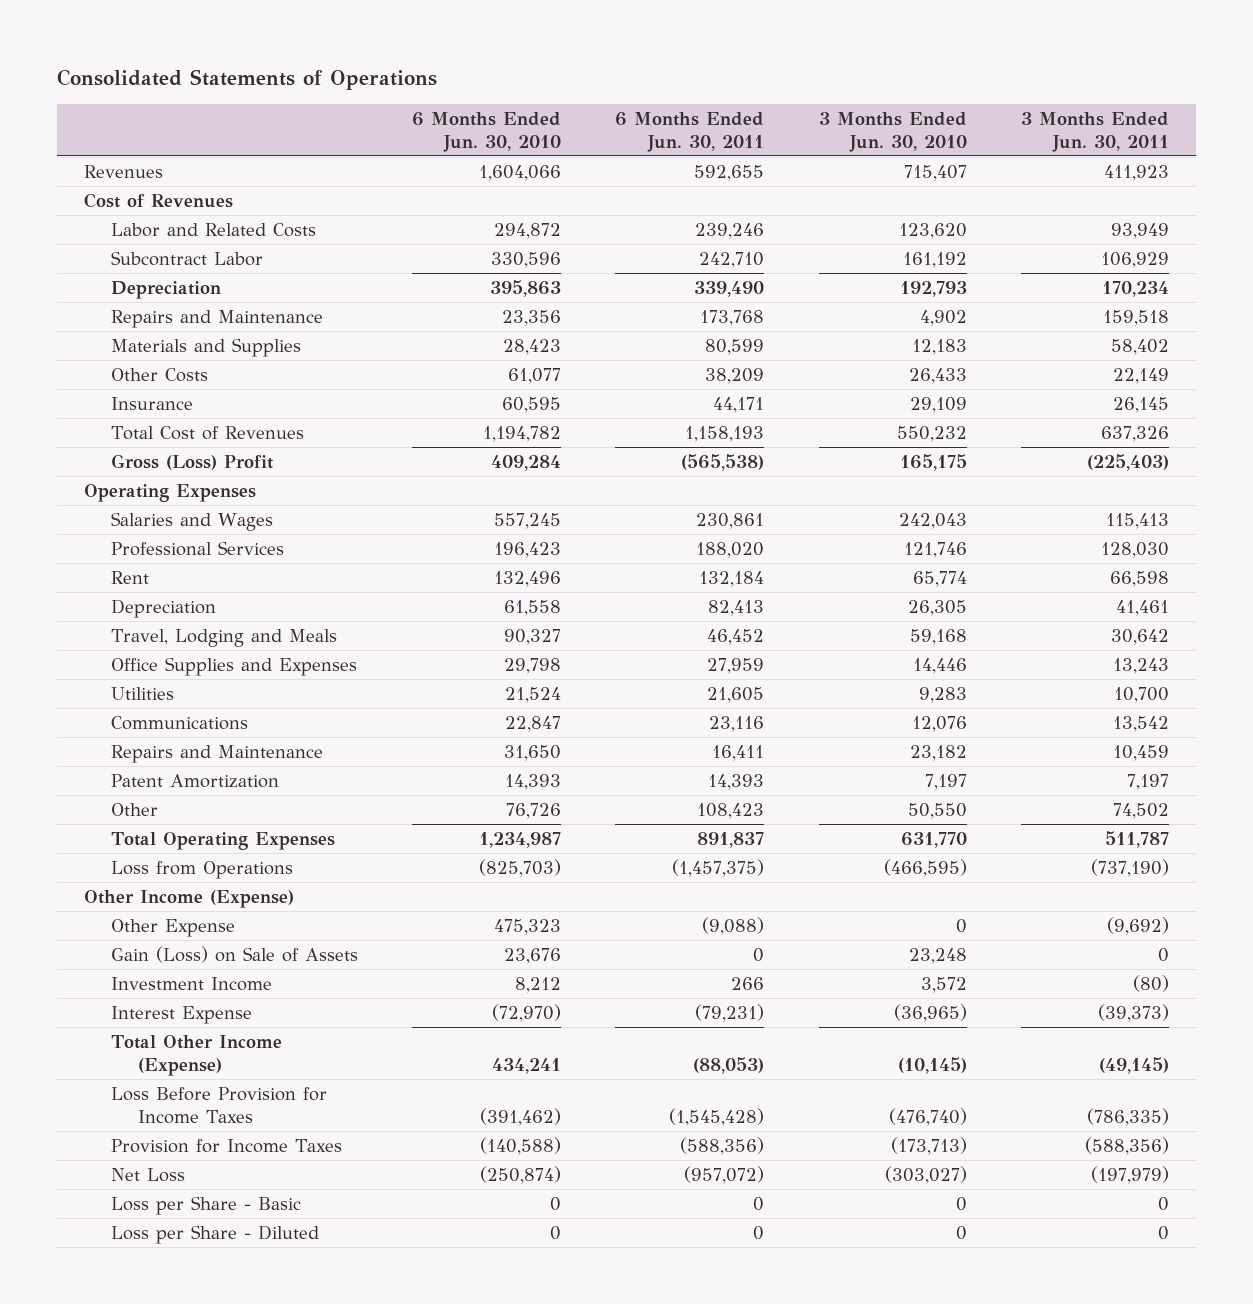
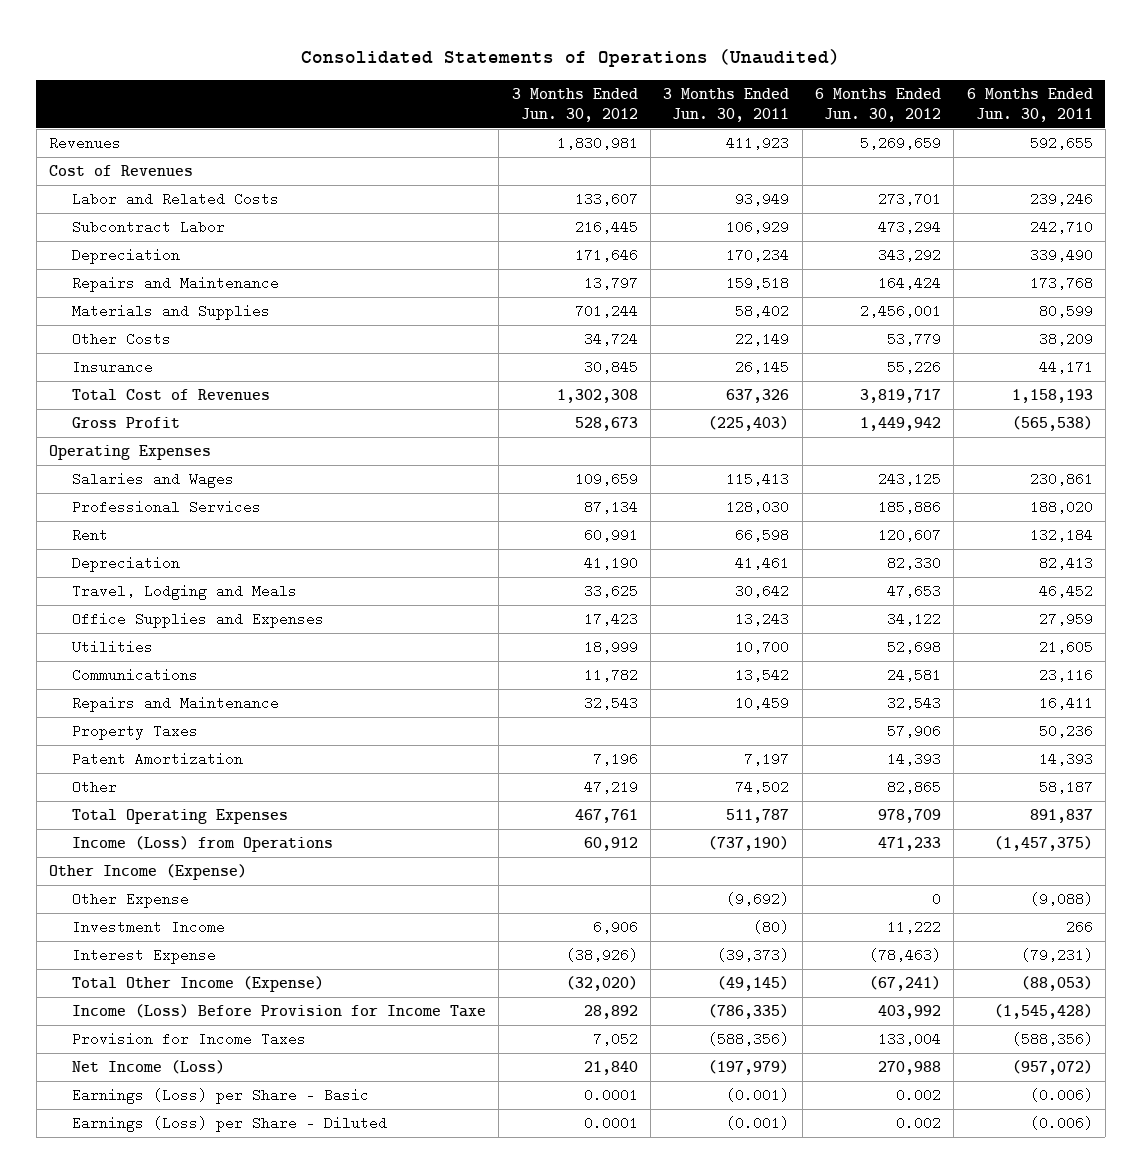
[56,69,437,91] Consolidated Statements of Operations -> [300,48,840,67] Consolidated Statements of Operations (Unaudited)
[412,111,562,152] 6 Months Ended Jun. 30, 2010 -> none
[818,111,967,152] 3 Months Ended Jun. 30, 2010 -> none
none -> [511,88,638,123] 3 Months Ended Jun. 30, 2012
none -> [814,88,941,123] 6 Months Ended Jun. 30, 2012
[111,453,274,470] Gross (Loss) Profit -> [72,417,181,429] Gross Profit
none -> [72,724,199,741] Property Taxes
[697,802,765,819] 108,423 -> [1038,780,1093,795] 58,187
[111,860,294,879] Loss from Operations -> [72,836,334,853] Income (Loss) from Operations
[111,945,359,963] Gain (Loss) on Sale of Assets -> none
[111,1086,328,1124] Loss Before Provision for Income Taxes -> [72,1004,487,1019] Income (Loss) Before Provision for Income Taxe
[111,1167,186,1182] Net Loss -> [72,1060,226,1075] Net Income (Loss)
[111,1195,302,1215] Loss per Share - Basic -> [72,1088,370,1105] Earnings (Loss) per Share - Basic
[753,1196,765,1211] 0 -> [1029,1088,1093,1103] (0.006)
[1157,1196,1169,1211] 0 -> [726,1088,790,1103] (0.001)
[111,1224,320,1244] Loss per Share - Diluted -> [72,1116,388,1133] Earnings (Loss) per Share - Diluted
[753,1225,765,1240] 0 -> [1029,1116,1093,1131] (0.006)
[1157,1225,1169,1240] 0 -> [726,1116,790,1131] (0.001)

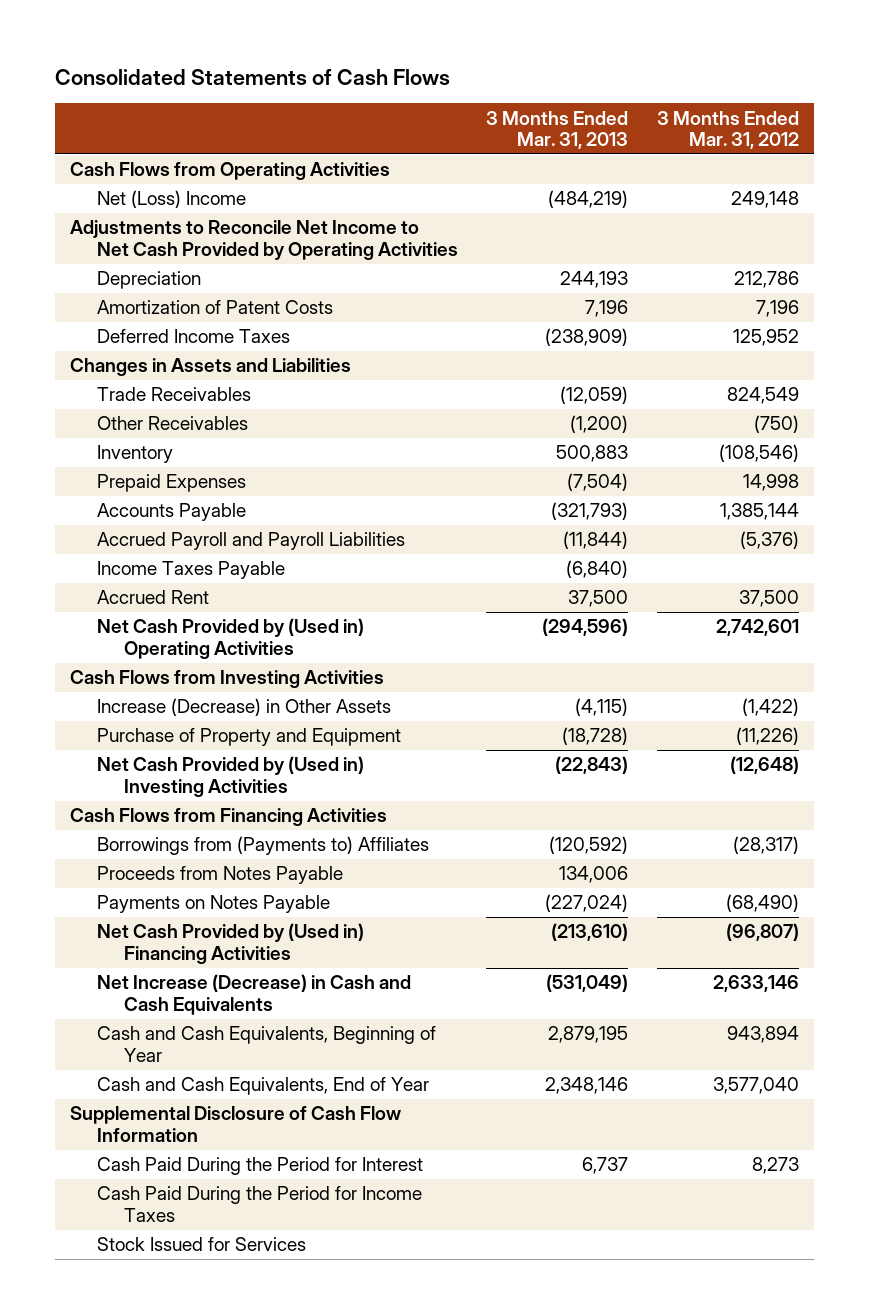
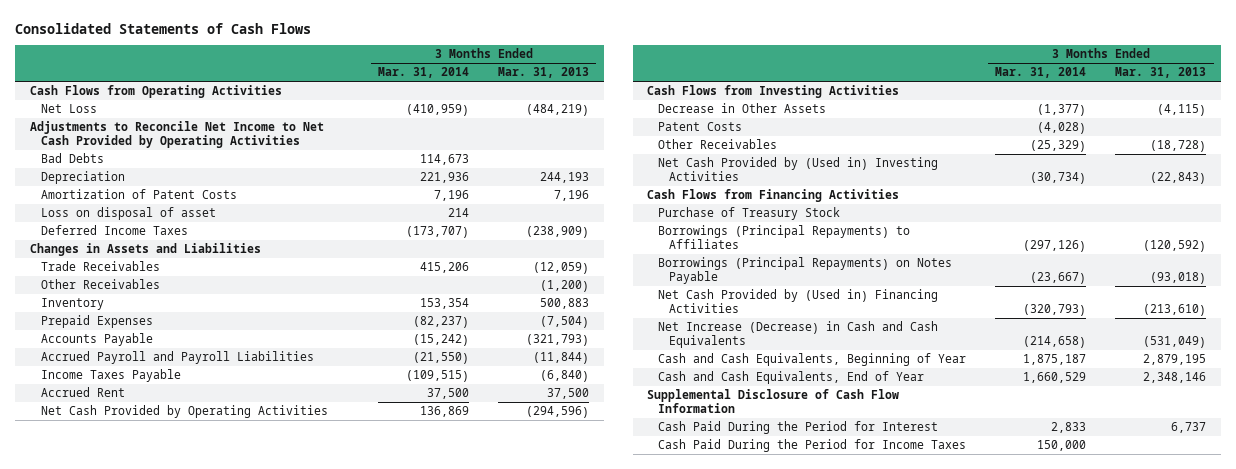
[657,110,800,150] 3 Months Ended Mar. 31, 2012 -> none
none -> [377,67,469,79] Mar. 31, 2014
[96,190,246,209] Net (Loss) Income -> [40,104,97,114] Net Loss
none -> [40,153,104,164] Bad Debts
none -> [40,207,216,221] Loss on disposal of asset
[96,618,364,660] Net Cash Provided by (Used in) Operating Activities -> [40,405,328,419] Net Cash Provided by Operating Activities
[96,698,391,717] Increase (Decrease) in Other Assets -> [658,103,827,114] Decrease in Other Assets
none -> [658,122,743,132] Patent Costs
[96,728,401,747] Purchase of Property and Equipment -> [658,139,778,150] Other Receivables
[96,866,343,885] Proceeds from Notes Payable -> none
none -> [658,207,841,221] Purchase of Treasury Stock
[96,836,429,856] Borrowings from (Payments to) Affiliates -> [658,225,911,249] Borrowings (Principal Repayments) to Affiliates
[96,895,330,914] Payments on Notes Payable -> [658,257,953,284] Borrowings (Principal Repayments) on Notes Payable
[545,894,629,913] (227,024) -> [1150,271,1207,284] (93,018)
[96,1237,306,1252] Stock Issued for Services -> none

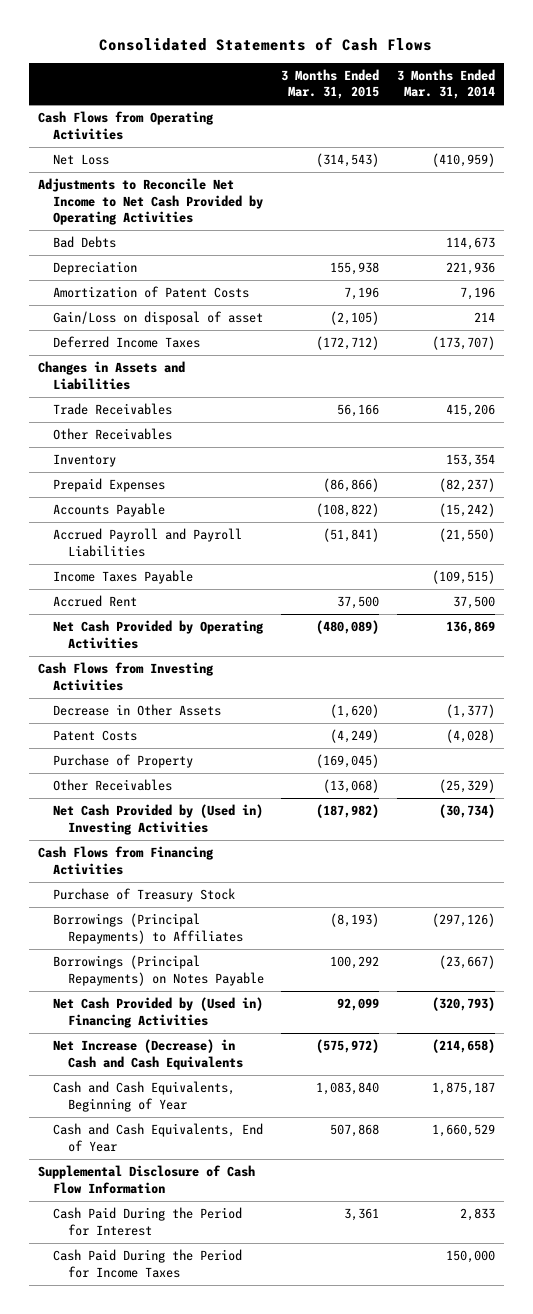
[498,67,590,79] Mar. 31, 2013 -> none
none -> [281,68,380,100] 3 Months Ended Mar. 31, 2015
[40,207,216,221] Loss on disposal of asset -> [52,311,263,326] Gain/Loss on disposal of asset
none -> [52,754,193,769] Purchase of Property

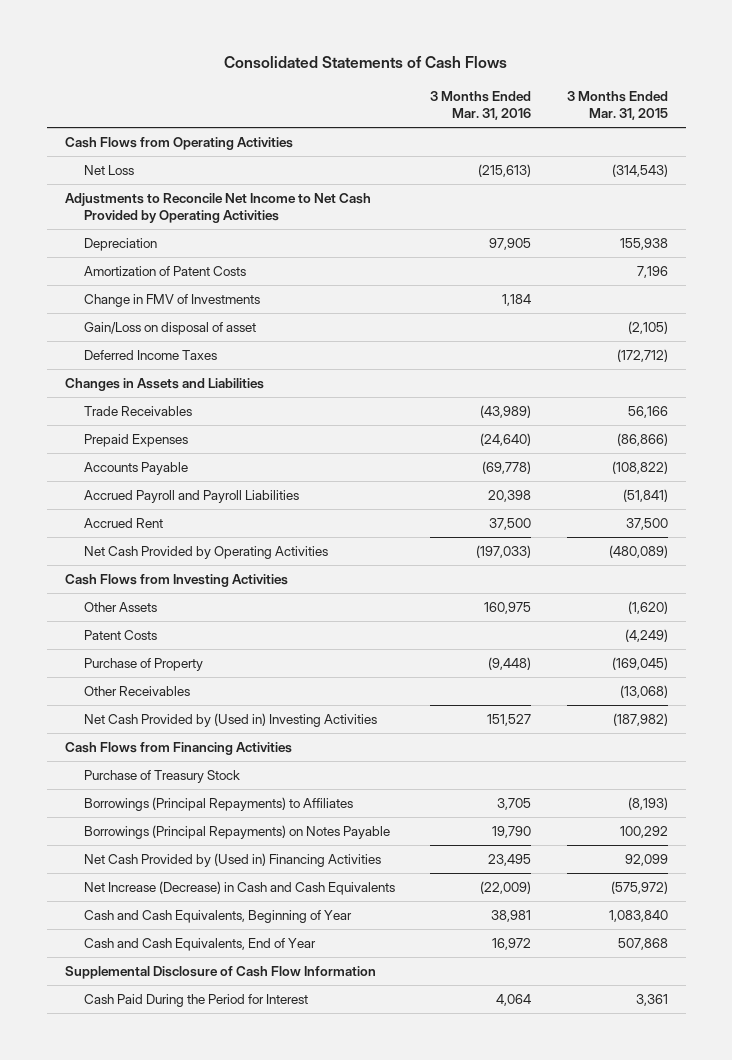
[396,68,495,100] 3 Months Ended Mar. 31, 2014 -> none
none -> [430,90,532,121] 3 Months Ended Mar. 31, 2016
[52,236,116,249] Bad Debts -> none
none -> [83,293,260,307] Change in FMV of Investments
[52,428,172,441] Other Receivables -> none
[52,454,116,468] Inventory -> none
[52,570,193,585] Income Taxes Payable -> none
[52,704,221,717] Decrease in Other Assets -> [83,601,157,612] Other Assets
[52,1249,242,1278] Cash Paid During the Period for Income Taxes -> none

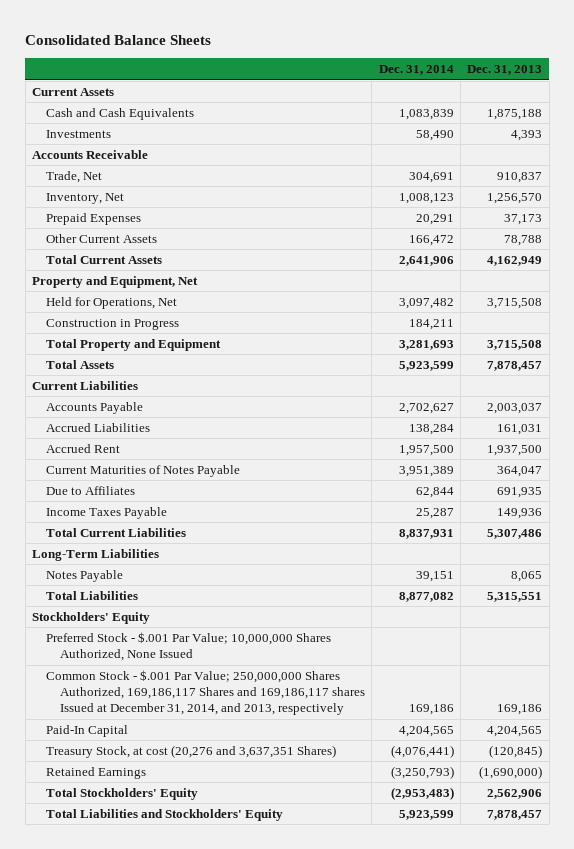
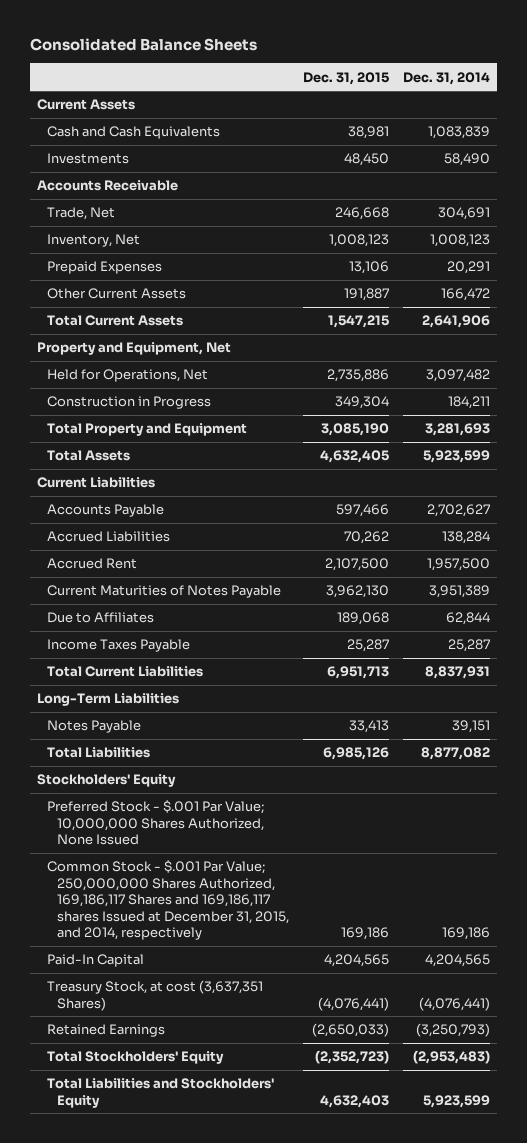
[467,65,543,76] Dec. 31, 2013 -> none
none -> [303,71,390,85] Dec. 31, 2015
[46,669,366,716] Common Stock - $.001 Par Value; 250,000,000 Shares Authorized, 169,186,117 Shares and 169,186,117 shares Issued at December 31, 2014, and 2013, respectively -> [46,860,289,941] Common Stock - $.001 Par Value; 250,000,000 Shares Authorized, 169,186,117 Shares and 169,186,117 shares Issued at December 31, 2015, and 2014, respectively
[46,744,337,758] Treasury Stock, at cost (20,276 and 3,637,351 Shares) -> [46,980,263,1011] Treasury Stock, at cost (3,637,351 Shares)

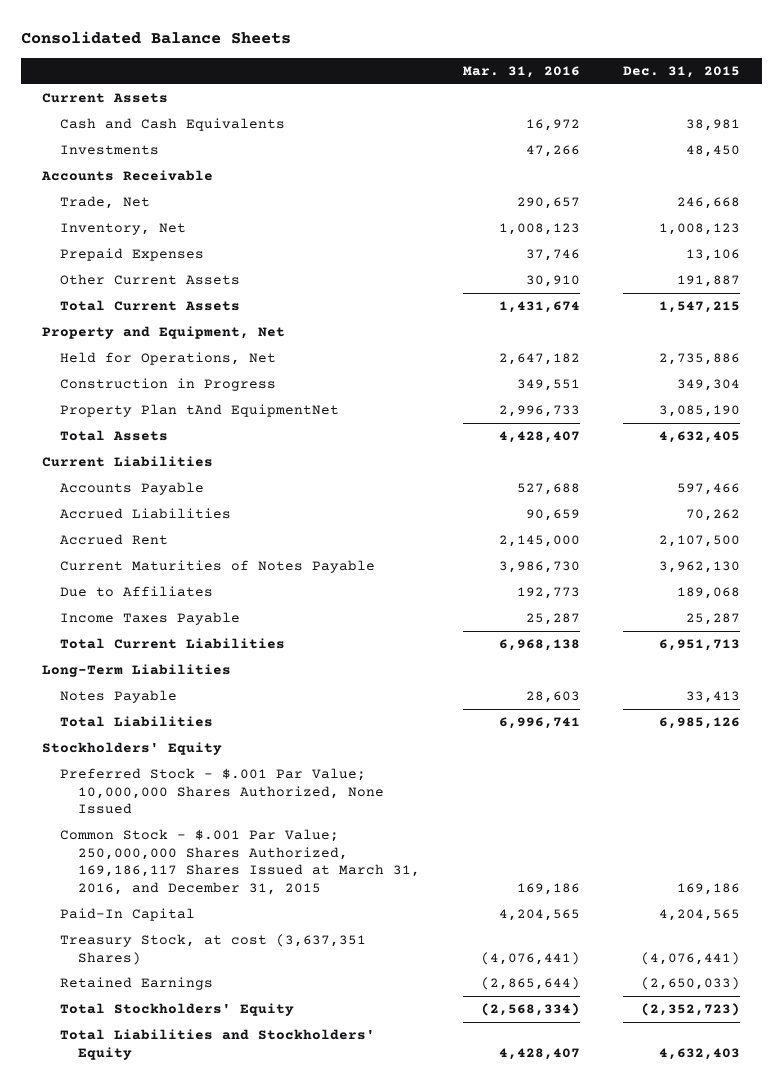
[403,71,491,85] Dec. 31, 2014 -> none
none -> [463,65,581,78] Mar. 31, 2016
[46,423,247,437] Total Property and Equipment -> [60,404,340,418] Property Plan tAnd EquipmentNet
[46,860,289,941] Common Stock - $.001 Par Value; 250,000,000 Shares Authorized, 169,186,117 Shares and 169,186,117 shares Issued at December 31, 2015, and 2014, respectively -> [60,829,420,895] Common Stock - $.001 Par Value; 250,000,000 Shares Authorized, 169,186,117 Shares Issued at March 31, 2016, and December 31, 2015

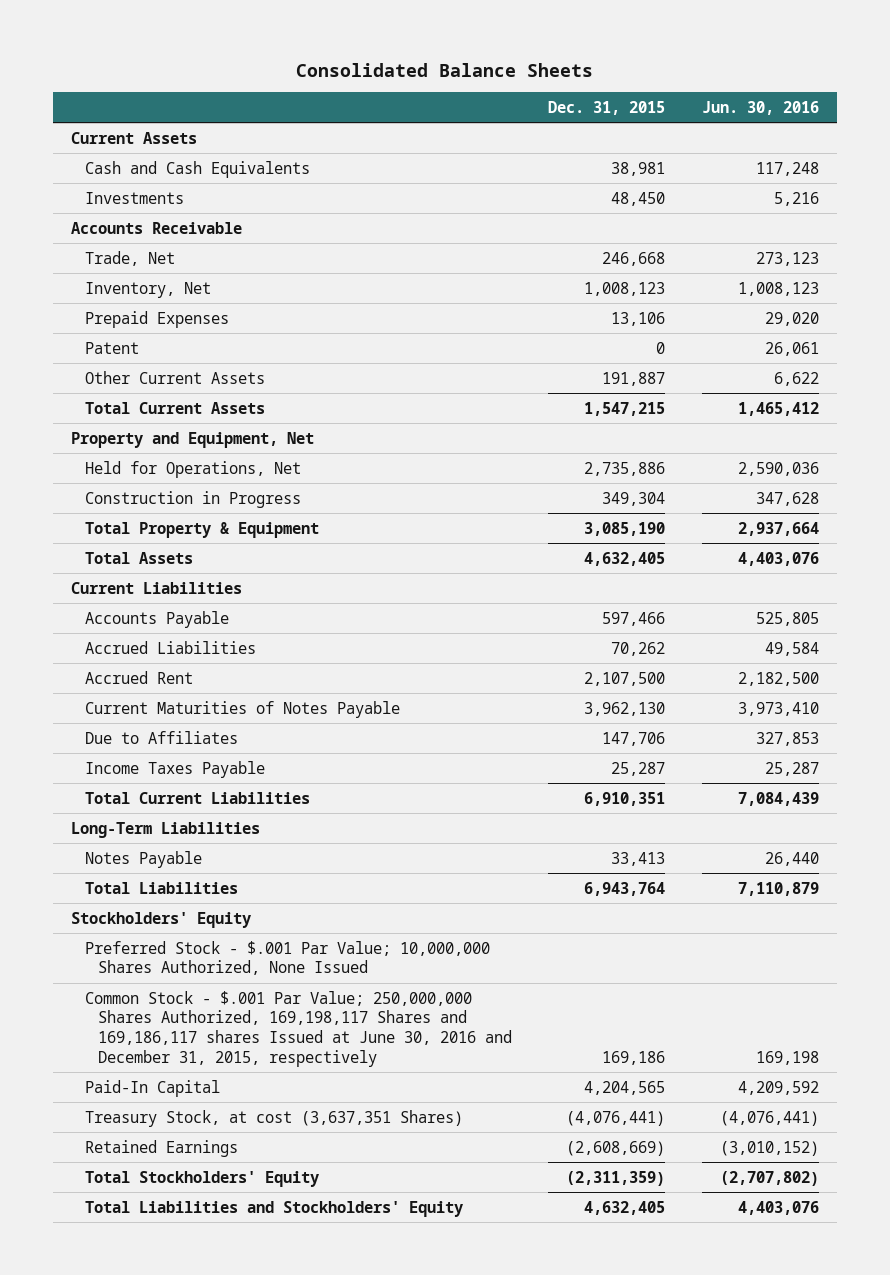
[463,65,581,78] Mar. 31, 2016 -> none
none -> [701,100,819,115] Jun. 30, 2016
none -> [84,341,139,354] Patent
[60,404,340,418] Property Plan tAnd EquipmentNet -> [84,521,319,538] Total Property & Equipment
[677,587,741,600] 189,068 -> [602,731,666,746] 147,706
[659,639,741,652] 6,951,713 -> [584,791,666,806] 6,910,351
[659,717,741,730] 6,985,126 -> [584,881,666,896] 6,943,764
[60,829,420,895] Common Stock - $.001 Par Value; 250,000,000 Shares Authorized, 169,186,117 Shares Issued at March 31, 2016, and December 31, 2015 -> [84,990,513,1067] Common Stock - $.001 Par Value; 250,000,000 Shares Authorized, 169,198,117 Shares and 169,186,117 shares Issued at June 30, 2016 and December 31, 2015, respectively
[641,977,741,991] (2,650,033) -> [566,1140,666,1156] (2,608,669)
[641,1003,741,1017] (2,352,723) -> [566,1170,666,1186] (2,311,359)
[659,1047,741,1060] 4,632,403 -> [584,1200,666,1215] 4,632,405

